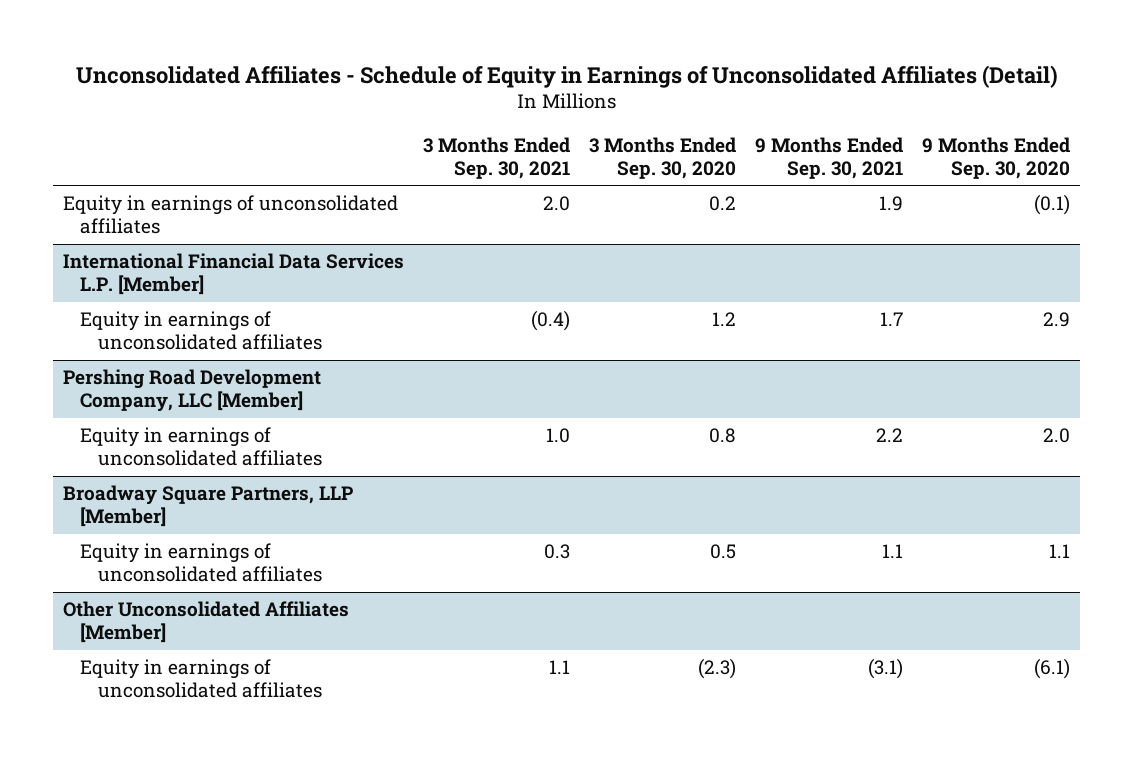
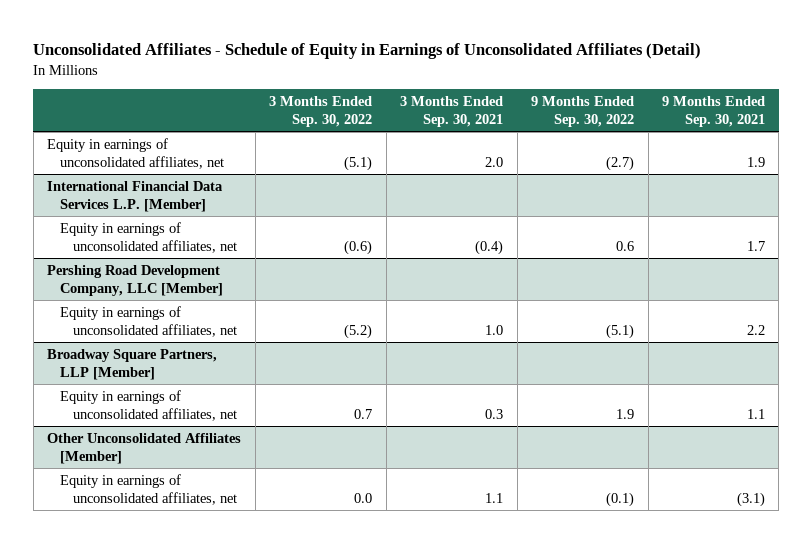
[589,137,737,179] 3 Months Ended Sep. 30, 2020 -> none
[922,137,1071,179] 9 Months Ended Sep. 30, 2020 -> none
none -> [269,95,373,128] 3 Months Ended Sep. 30, 2022
none -> [531,95,635,128] 9 Months Ended Sep. 30, 2022
[62,195,398,235] Equity in earnings of unconsolidated affiliates -> [47,137,225,169] Equity in earnings of unconsolidated affiliates, net
[80,311,323,351] Equity in earnings of unconsolidated affiliates -> [60,221,237,253] Equity in earnings of unconsolidated affiliates, net
[80,427,323,467] Equity in earnings of unconsolidated affiliates -> [60,305,237,337] Equity in earnings of unconsolidated affiliates, net
[80,543,323,583] Equity in earnings of unconsolidated affiliates -> [60,389,237,421] Equity in earnings of unconsolidated affiliates, net
[80,659,323,699] Equity in earnings of unconsolidated affiliates -> [60,473,237,505] Equity in earnings of unconsolidated affiliates, net

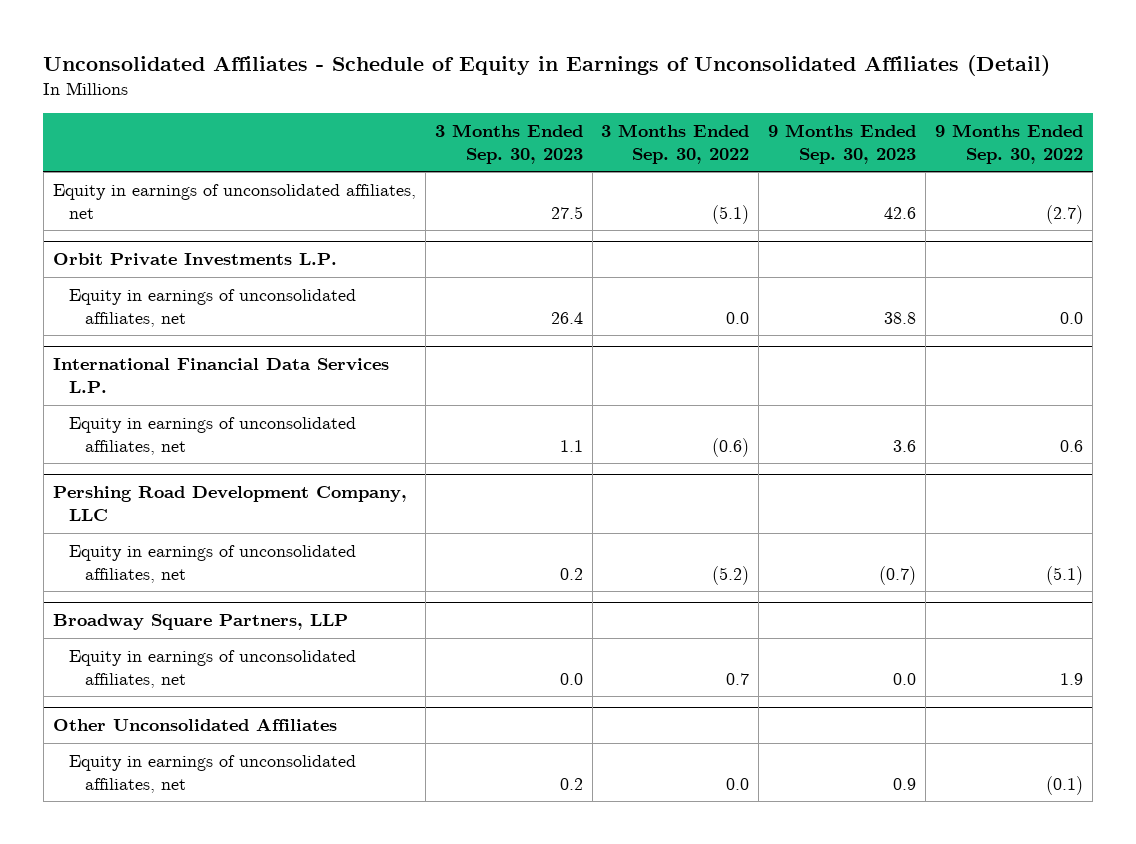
[400,95,504,128] 3 Months Ended Sep. 30, 2021 -> none
[661,95,765,128] 9 Months Ended Sep. 30, 2021 -> none
none -> [434,124,583,165] 3 Months Ended Sep. 30, 2023
none -> [768,124,917,165] 9 Months Ended Sep. 30, 2023
none -> [52,253,337,267] Orbit Private Investments L.P.
none -> [69,288,357,327] Equity in earnings of unconsolidated affiliates, net
[47,180,224,212] International Financial Data Services L.P. [Member] -> [52,358,389,394] International Financial Data Services L.P.
[47,264,224,296] Pershing Road Development Company, LLC [Member] -> [52,486,407,522] Pershing Road Development Company, LLC
[47,348,218,380] Broadway Square Partners, LLP [Member] -> [52,614,348,631] Broadway Square Partners, LLP
[47,432,242,464] Other Unconsolidated Affiliates [Member] -> [52,718,337,732] Other Unconsolidated Affiliates

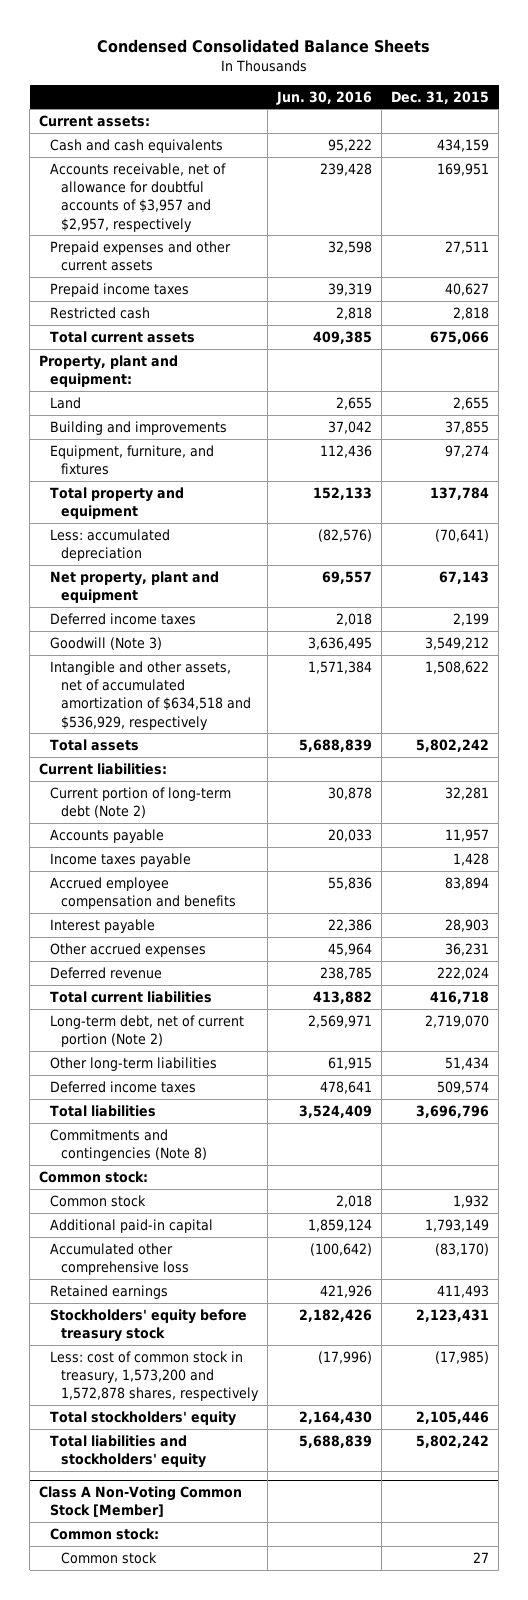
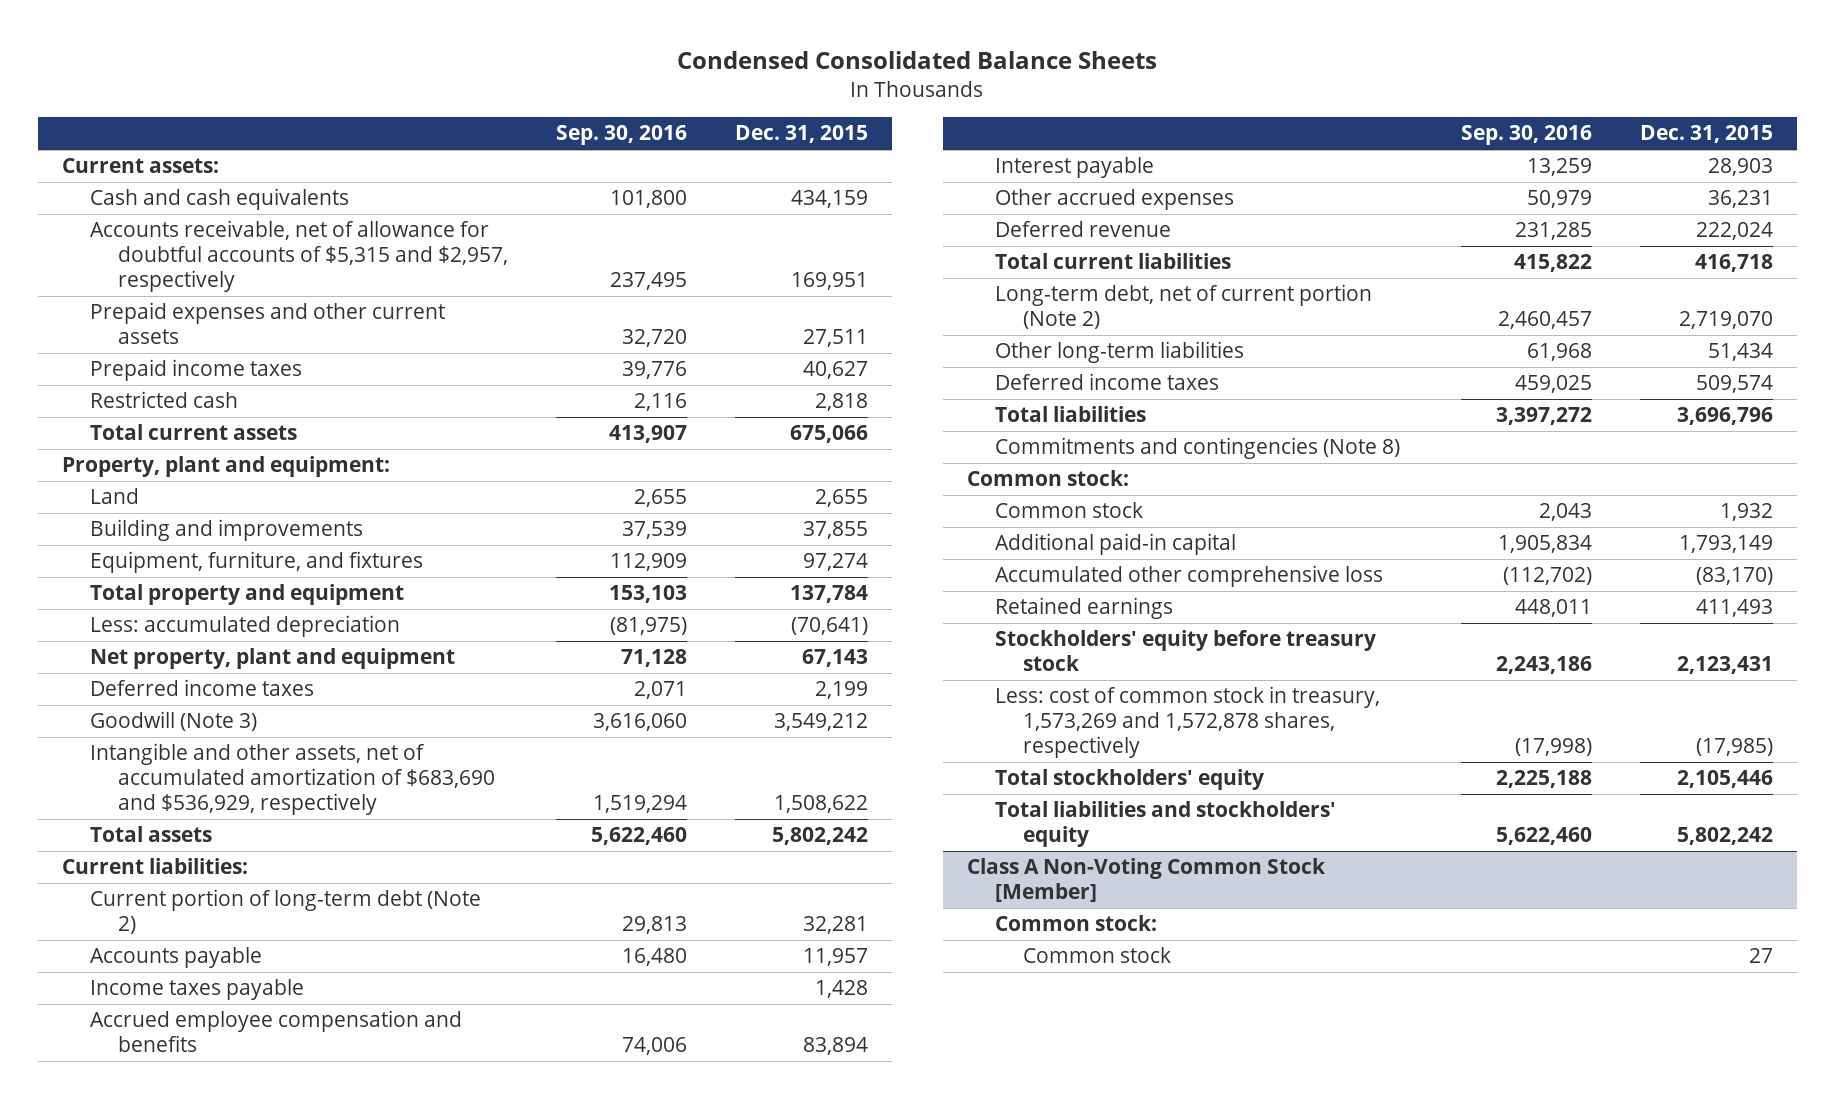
[276,90,373,105] Jun. 30, 2016 -> none
none -> [555,125,687,146] Sep. 30, 2016
[50,162,227,232] Accounts receivable, net of allowance for doubtful accounts of $3,957 and $2,957, respectively -> [89,220,508,293] Accounts receivable, net of allowance for doubtful accounts of $5,315 and $2,957, respectively
[50,660,252,730] Intangible and other assets, net of accumulated amortization of $634,518 and $536,929, respectively -> [89,743,495,816] Intangible and other assets, net of accumulated amortization of $683,690 and $536,929, respectively
[50,1350,260,1402] Less: cost of common stock in treasury, 1,573,200 and 1,572,878 shares, respectively -> [994,686,1380,759] Less: cost of common stock in treasury, 1,573,269 and 1,572,878 shares, respectively

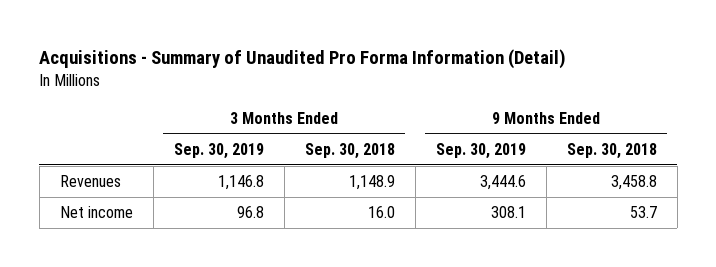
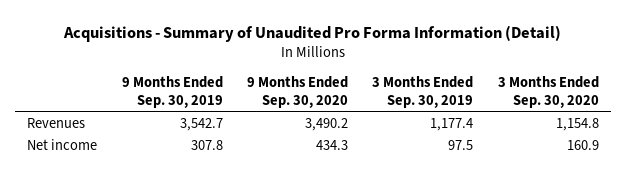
[304,142,395,159] Sep. 30, 2018 -> none
[566,142,657,159] Sep. 30, 2018 -> none
none -> [246,76,348,109] 9 Months Ended Sep. 30, 2020
none -> [497,76,599,109] 3 Months Ended Sep. 30, 2020
[217,175,264,191] 1,146.8 -> [430,117,474,131] 1,177.4
[479,175,526,191] 3,444.6 -> [179,117,223,131] 3,542.7
[236,206,264,219] 96.8 -> [448,139,474,150] 97.5
[490,206,526,219] 308.1 -> [190,139,223,150] 307.8

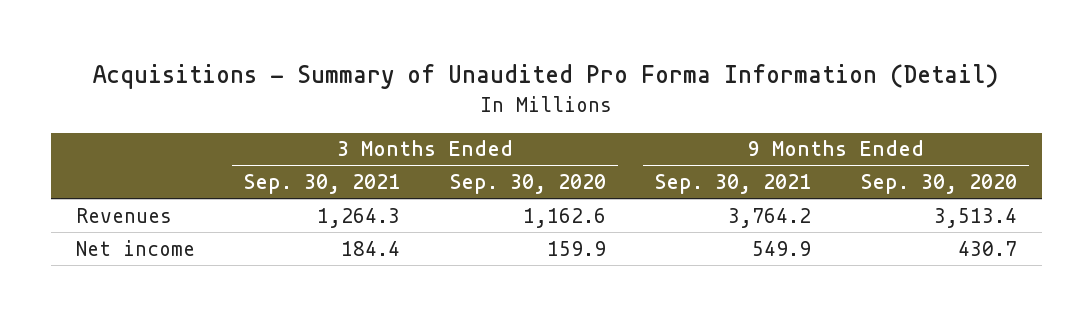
[121,76,223,109] 9 Months Ended Sep. 30, 2019 -> none
[372,76,474,109] 3 Months Ended Sep. 30, 2019 -> none
none -> [244,174,401,195] Sep. 30, 2021
none -> [655,174,812,195] Sep. 30, 2021
[304,117,348,131] 3,490.2 -> [933,207,1017,228] 3,513.4
[555,117,599,131] 1,154.8 -> [522,207,606,228] 1,162.6
[315,139,348,150] 434.3 -> [957,240,1017,256] 430.7
[566,139,599,150] 160.9 -> [546,240,606,256] 159.9

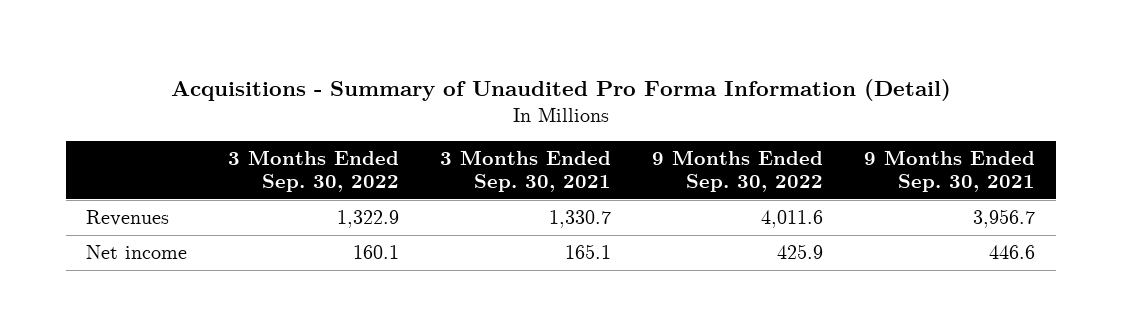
[449,174,606,195] Sep. 30, 2020 -> none
[860,174,1017,195] Sep. 30, 2020 -> none
none -> [228,150,400,192] 3 Months Ended Sep. 30, 2022
none -> [652,150,824,192] 9 Months Ended Sep. 30, 2022
[317,207,401,228] 1,264.3 -> [549,210,612,229] 1,330.7
[728,207,812,228] 3,764.2 -> [973,209,1036,229] 3,956.7
[341,240,401,256] 184.4 -> [565,244,612,260] 165.1
[752,240,812,256] 549.9 -> [989,245,1036,260] 446.6

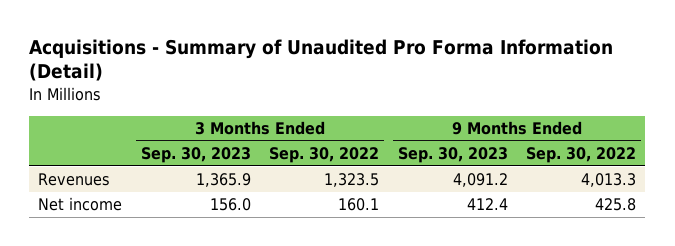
[440,150,612,192] 3 Months Ended Sep. 30, 2021 -> none
[864,150,1036,192] 9 Months Ended Sep. 30, 2021 -> none
none -> [140,147,251,164] Sep. 30, 2023
none -> [397,147,508,164] Sep. 30, 2023
[337,210,400,229] 1,322.9 -> [324,173,380,188] 1,323.5
[761,210,824,229] 4,011.6 -> [581,173,637,188] 4,013.3
[777,244,824,260] 425.9 -> [595,198,637,212] 425.8

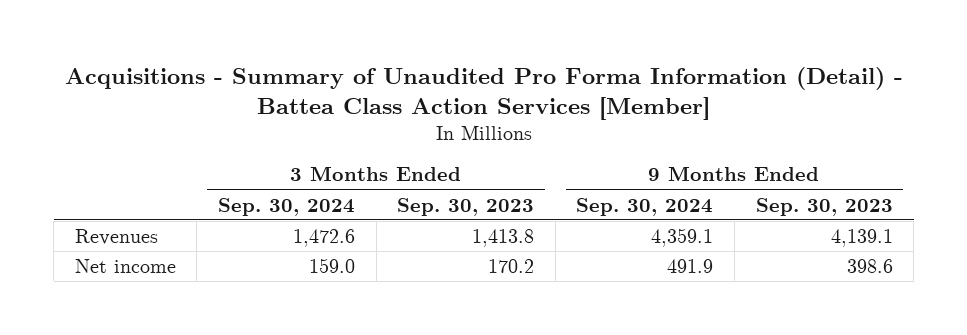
[29,38,614,82] Acquisitions - Summary of Unaudited Pro Forma Information (Detail) -> [64,66,903,121] Acquisitions - Summary of Unaudited Pro Forma Information (Detail) - Battea Class Action Services [Member]
[269,147,380,164] Sep. 30, 2022 -> none
[526,147,637,164] Sep. 30, 2022 -> none
none -> [218,197,356,216] Sep. 30, 2024
none -> [576,197,714,216] Sep. 30, 2024
[195,173,251,188] 1,365.9 -> [472,228,535,247] 1,413.8
[452,173,508,188] 4,091.2 -> [830,228,893,247] 4,139.1
[209,198,251,212] 156.0 -> [488,258,535,273] 170.2
[466,198,508,211] 412.4 -> [846,258,893,273] 398.6

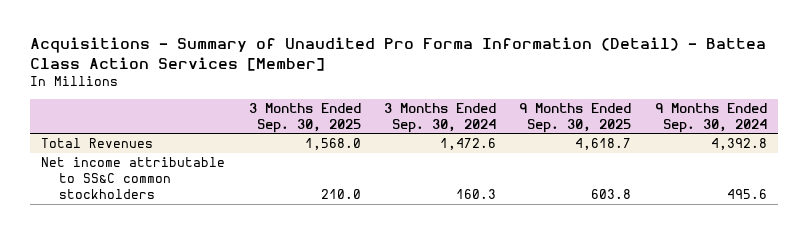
[397,197,535,216] Sep. 30, 2023 -> none
[755,197,893,216] Sep. 30, 2023 -> none
none -> [248,102,361,133] 3 Months Ended Sep. 30, 2025
none -> [519,102,632,133] 9 Months Ended Sep. 30, 2025
[74,228,158,245] Revenues -> [41,138,154,149] Total Revenues
[651,227,714,247] 4,359.1 -> [710,138,767,151] 4,392.8
[74,258,176,273] Net income -> [41,157,226,199] Net income attributable to SS&C common stockholders
[309,257,356,273] 159.0 -> [455,188,496,199] 160.3
[667,258,714,273] 491.9 -> [726,188,767,199] 495.6

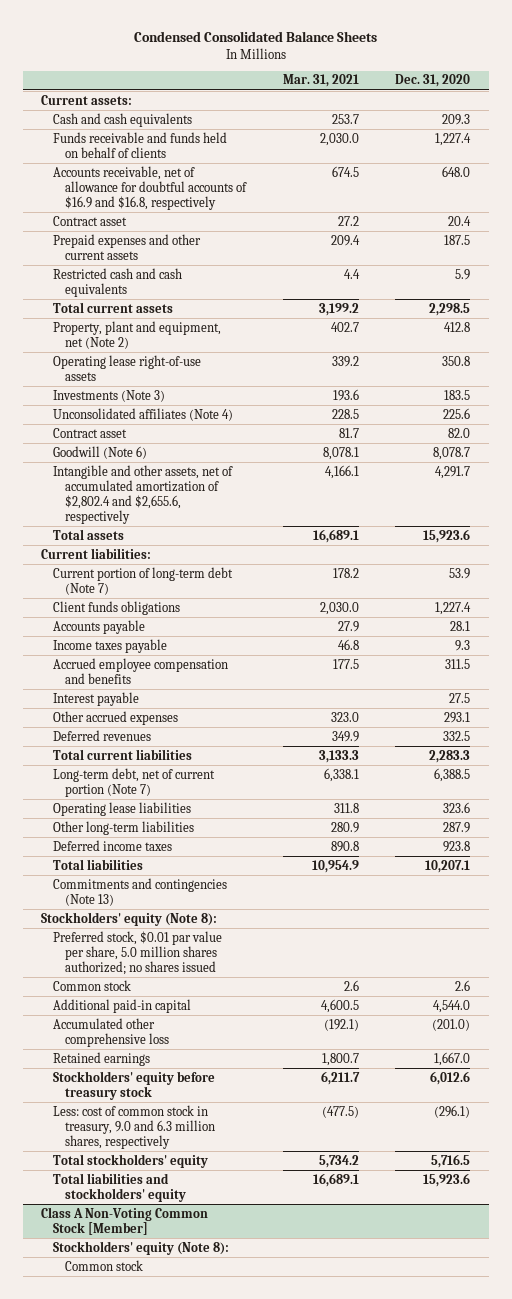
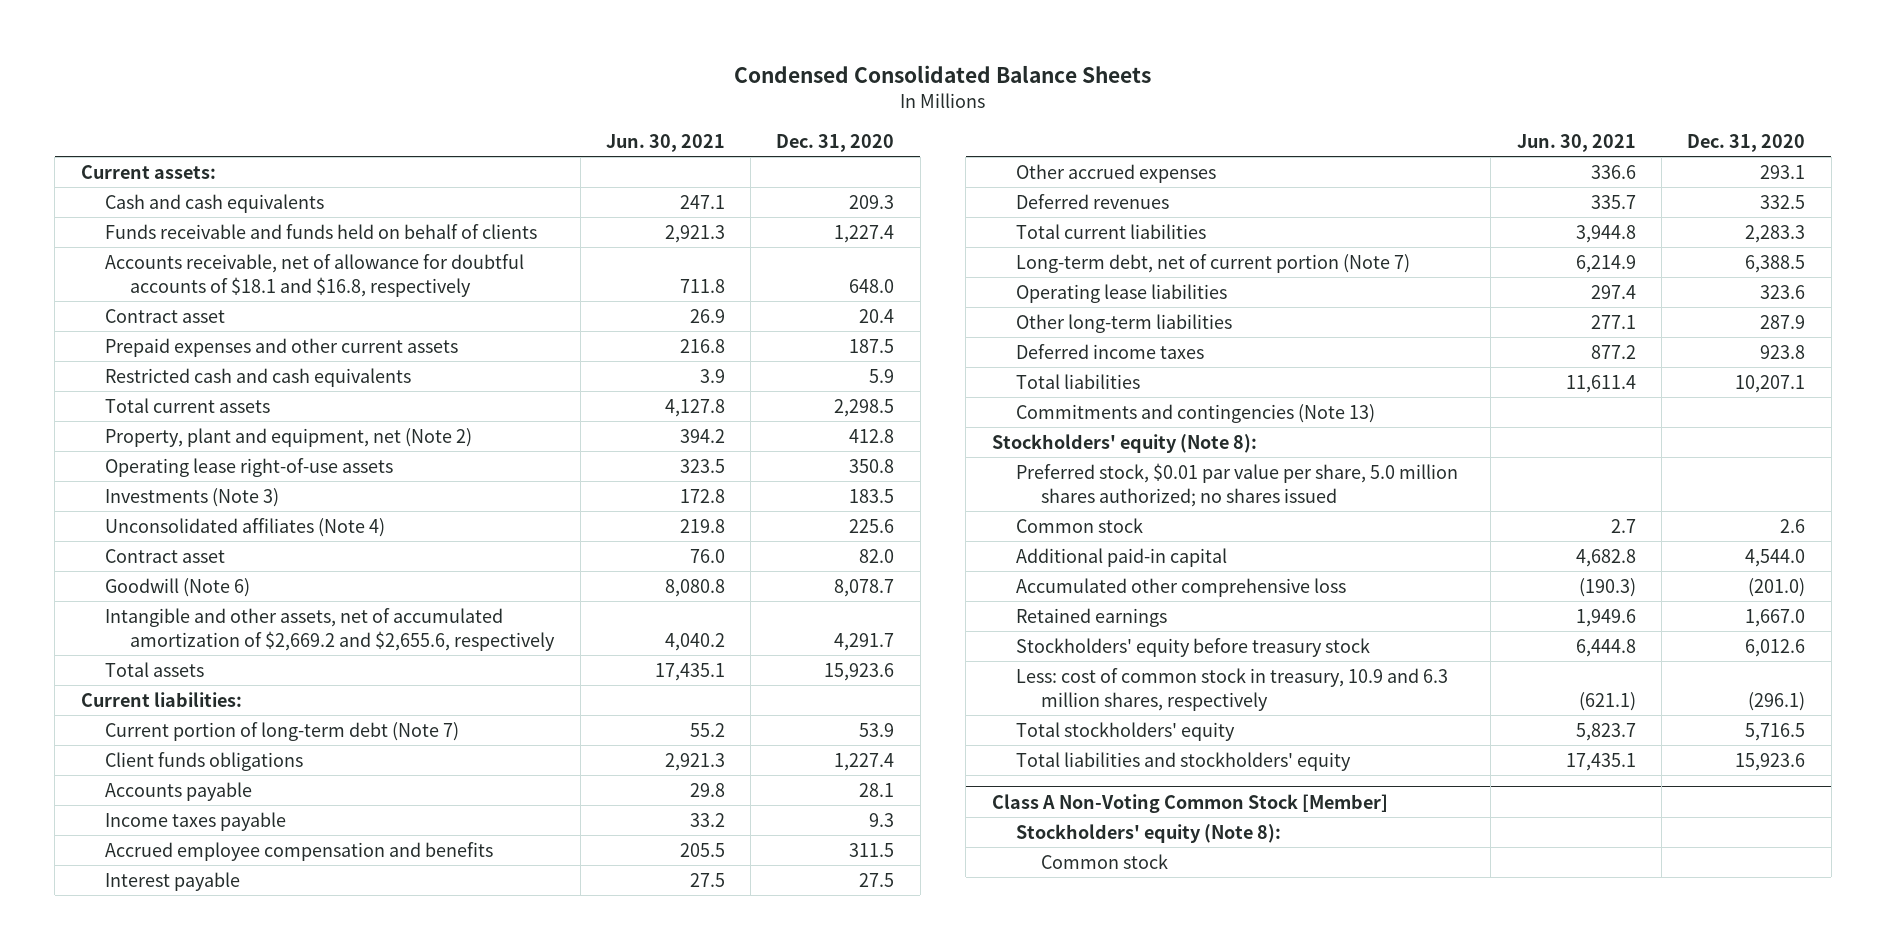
[282,74,359,88] Mar. 31, 2021 -> none
none -> [605,133,725,152] Jun. 30, 2021
[52,165,247,210] Accounts receivable, net of allowance for doubtful accounts of $16.9 and $16.8, respectively -> [105,253,525,297] Accounts receivable, net of allowance for doubtful accounts of $18.1 and $16.8, respectively
[52,464,233,525] Intangible and other assets, net of accumulated amortization of $2,802.4 and $2,655.6, respectively -> [105,607,556,651] Intangible and other assets, net of accumulated amortization of $2,669.2 and $2,655.6, respectively
[52,1104,215,1149] Less: cost of common stock in treasury, 9.0 and 6.3 million shares, respectively -> [1016,667,1449,711] Less: cost of common stock in treasury, 10.9 and 6.3 million shares, respectively

